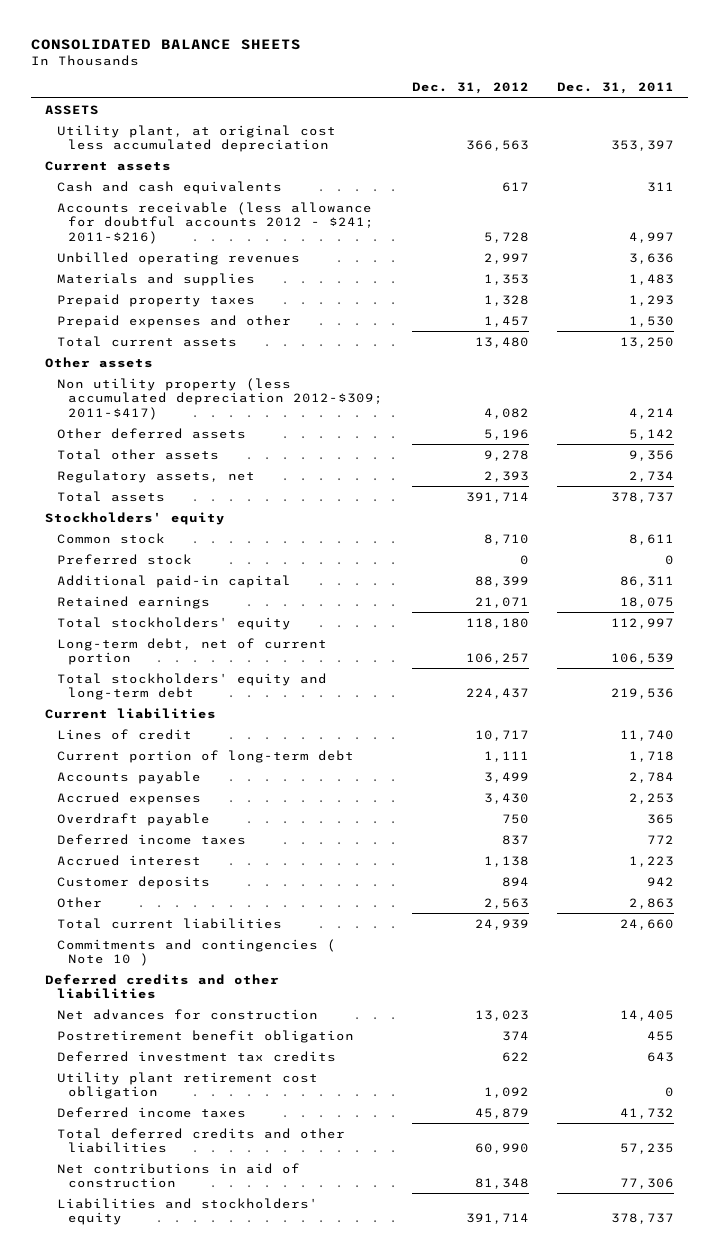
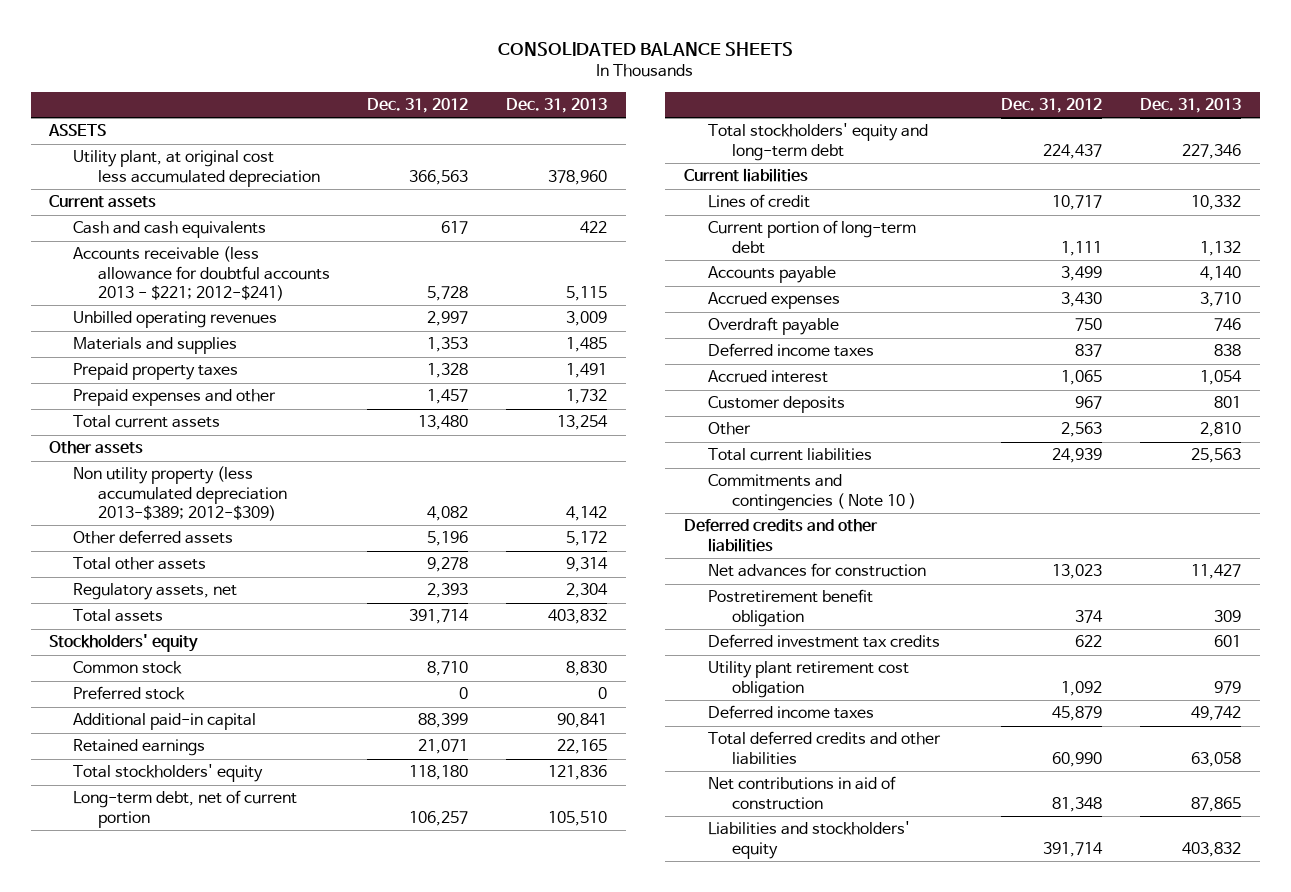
[557,82,675,95] Dec. 31, 2011 -> none
none -> [505,98,607,114] Dec. 31, 2013
[56,201,375,244] Accounts receivable (less allowance for doubtful accounts 2012 - $241; 2011-$216) -> [73,246,330,302] Accounts receivable (less allowance for doubtful accounts 2013 - $221; 2012-$241)
[56,377,384,420] Non utility property (less accumulated depreciation 2012-$309; 2011-$417) -> [73,466,287,522] Non utility property (less accumulated depreciation 2013-$389; 2012-$309)
[483,855,529,867] 1,138 -> [1061,370,1103,386] 1,065
[501,876,529,887] 894 -> [1075,396,1103,410] 967

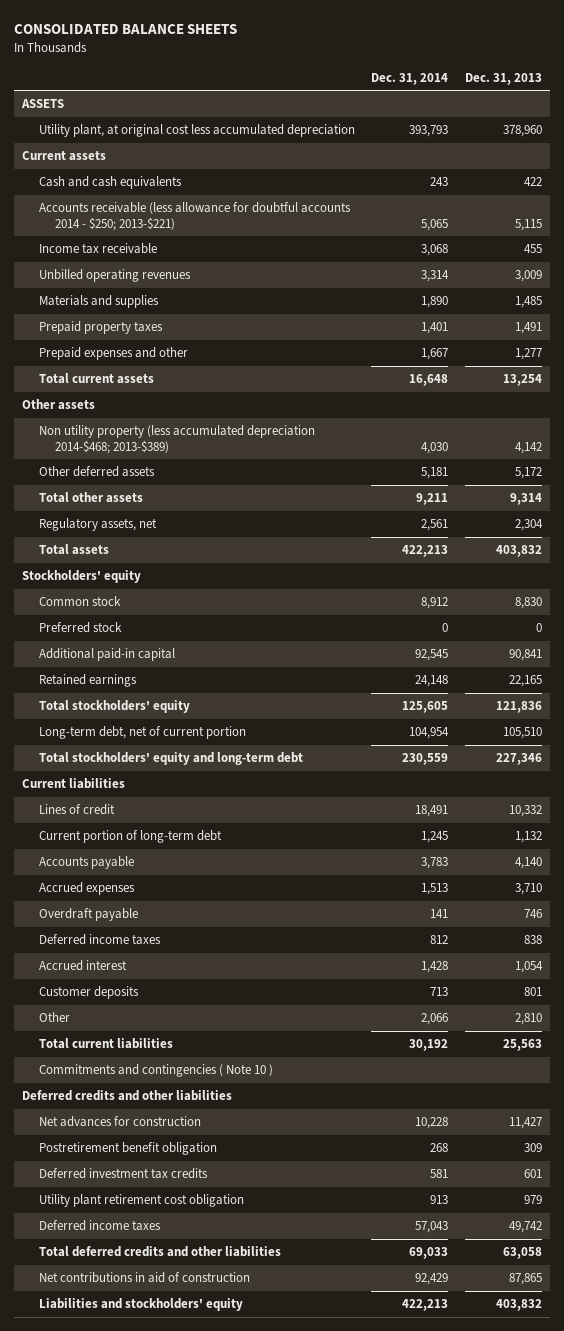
[367,98,469,114] Dec. 31, 2012 -> none
none -> [371,72,449,85] Dec. 31, 2014
[73,246,330,302] Accounts receivable (less allowance for doubtful accounts 2013 - $221; 2012-$241) -> [38,202,351,231] Accounts receivable (less allowance for doubtful accounts 2014 - $250; 2013-$221)
none -> [38,243,157,255] Income tax receivable
[565,389,607,405] 1,732 -> [514,348,542,361] 1,277
[73,466,287,522] Non utility property (less accumulated depreciation 2013-$389; 2012-$309) -> [38,425,315,454] Non utility property (less accumulated depreciation 2014-$468; 2013-$389)

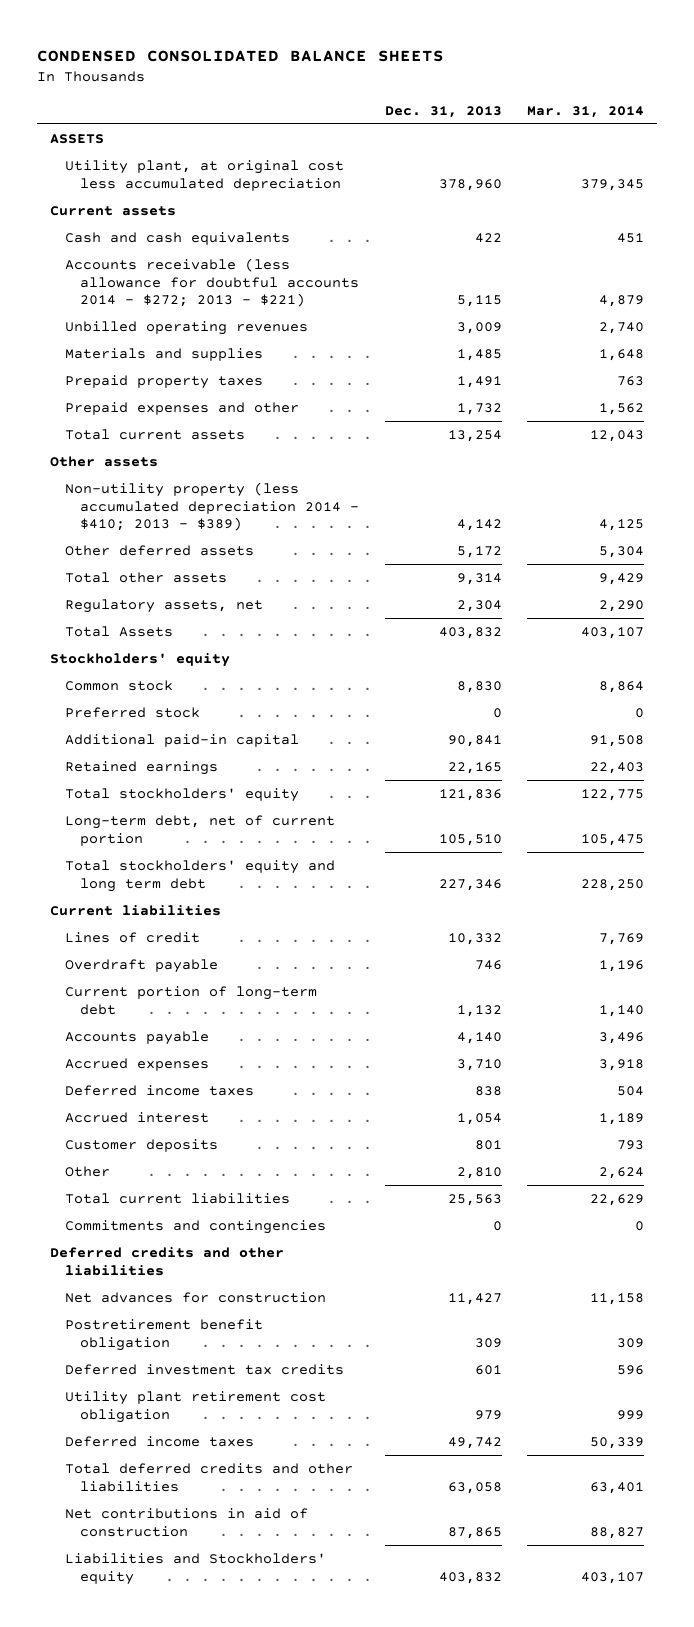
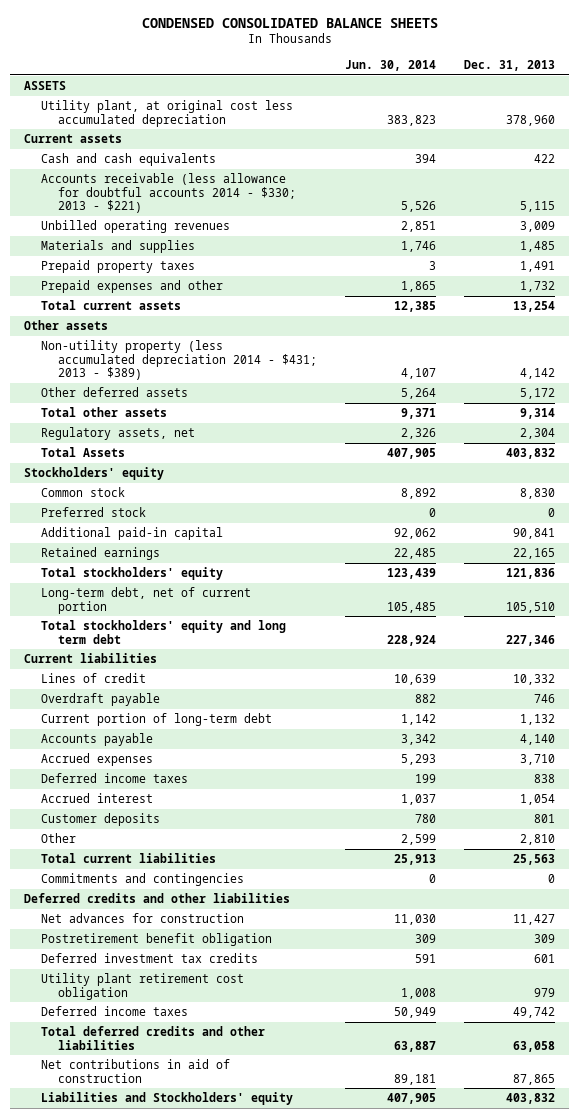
[527,105,645,118] Mar. 31, 2014 -> none
none -> [344,59,436,71] Jun. 30, 2014
[65,258,360,308] Accounts receivable (less allowance for doubtful accounts 2014 - $272; 2013 - $221) -> [40,173,296,214] Accounts receivable (less allowance for doubtful accounts 2014 - $330; 2013 - $221)
[65,482,360,532] Non-utility property (less accumulated depreciation 2014 - $410; 2013 - $389) -> [40,340,317,381] Non-utility property (less accumulated depreciation 2014 - $431; 2013 - $389)

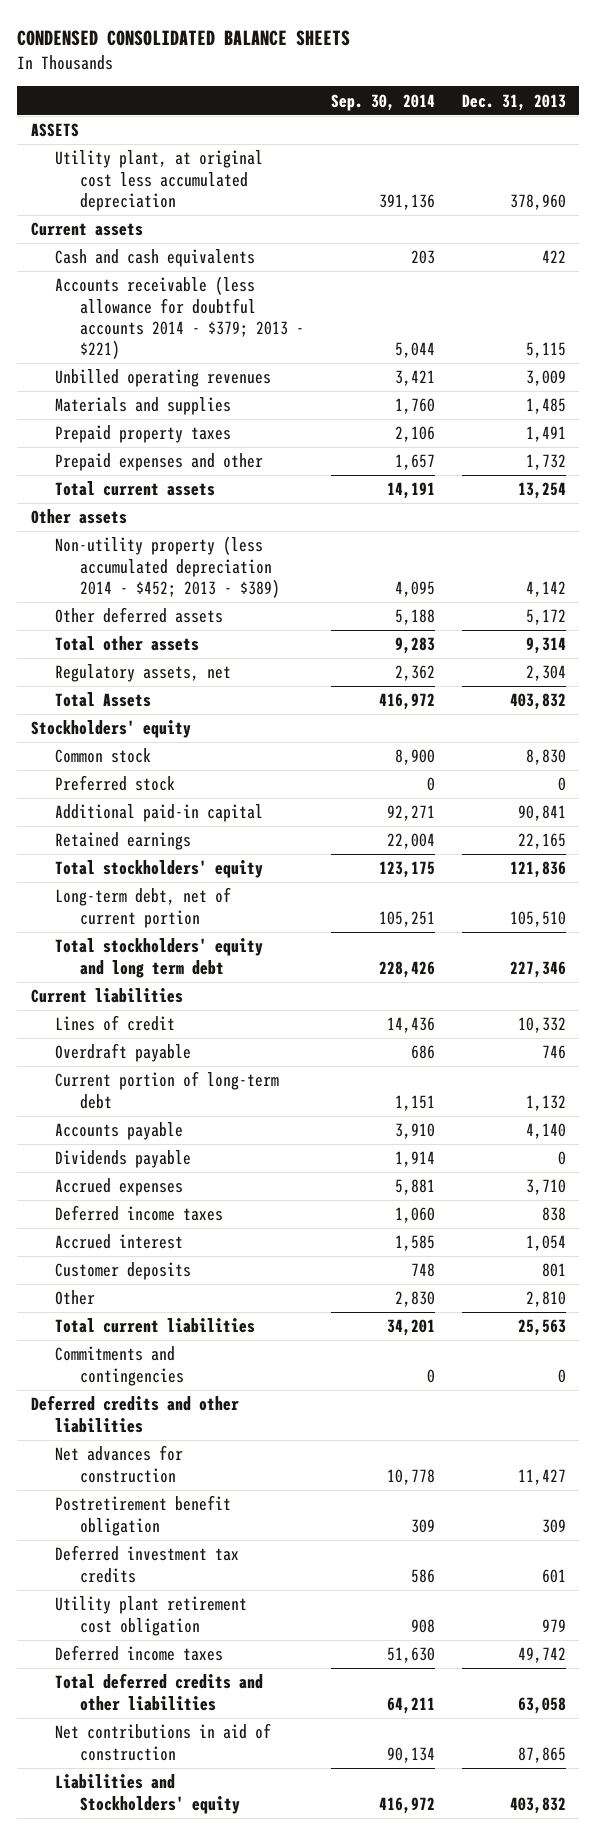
[344,59,436,71] Jun. 30, 2014 -> none
none -> [330,93,435,111] Sep. 30, 2014
[40,173,296,214] Accounts receivable (less allowance for doubtful accounts 2014 - $330; 2013 - $221) -> [55,276,304,360] Accounts receivable (less allowance for doubtful accounts 2014 - $379; 2013 - $221)
[40,340,317,381] Non-utility property (less accumulated depreciation 2014 - $431; 2013 - $389) -> [55,536,280,599] Non-utility property (less accumulated depreciation 2014 - $452; 2013 - $389)
none -> [55,1150,192,1169] Dividends payable

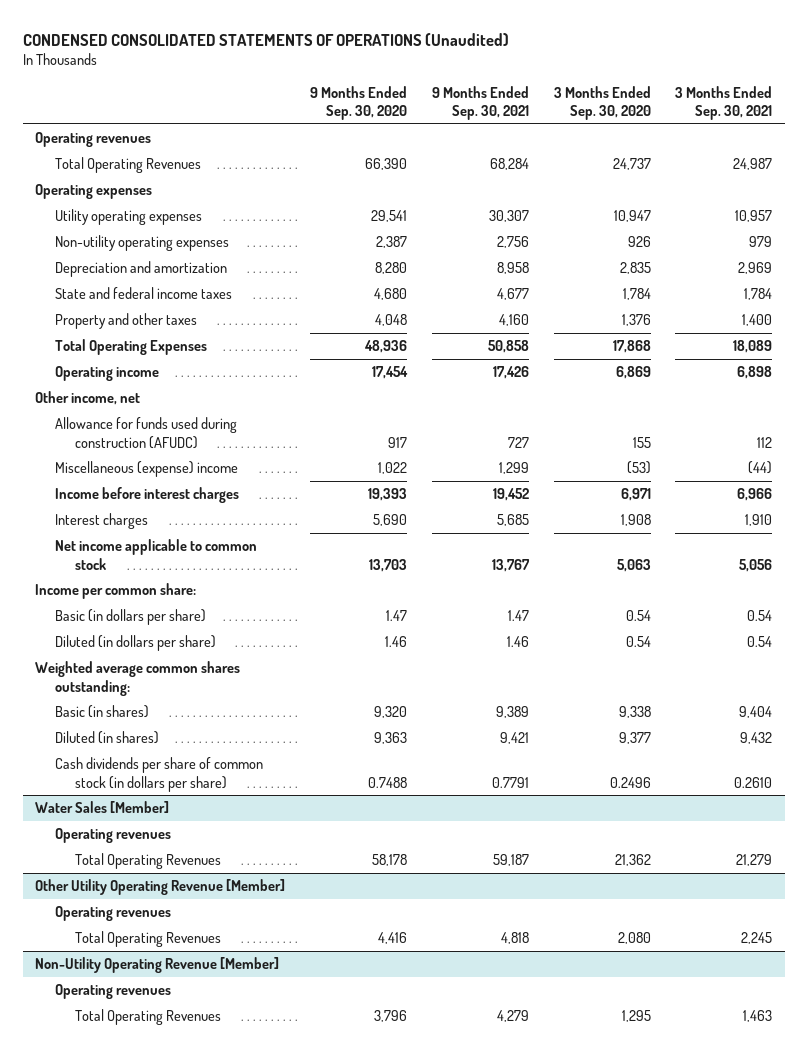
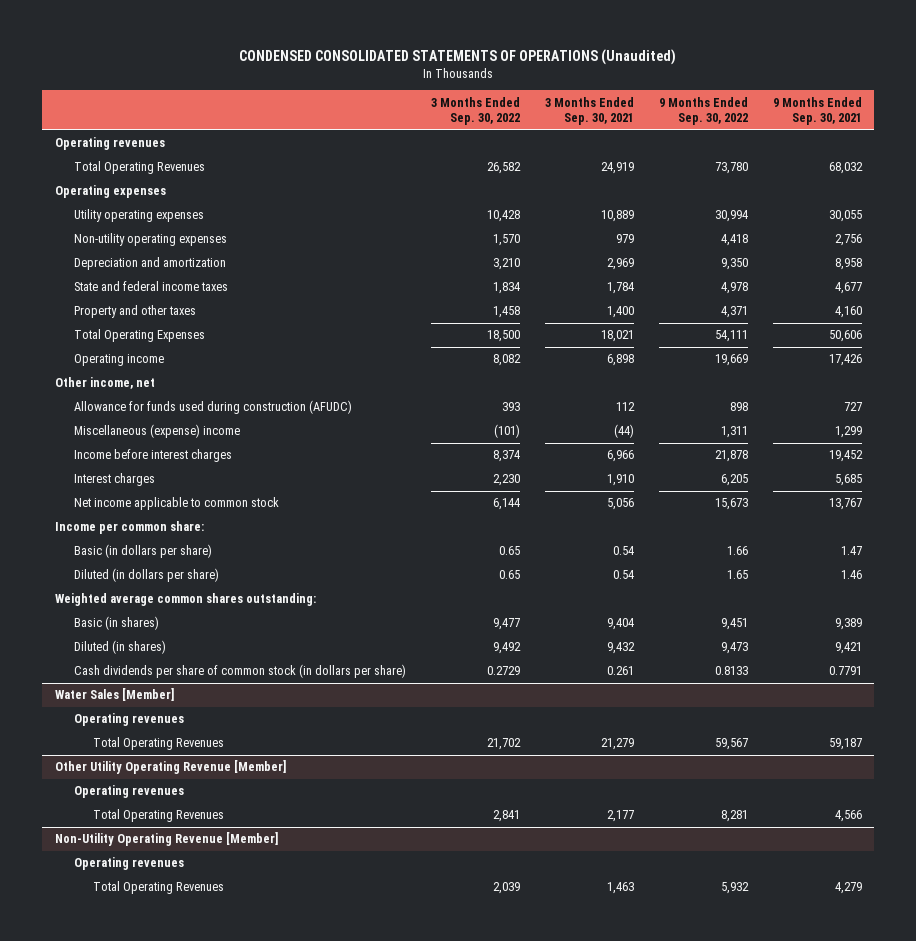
[310,85,408,121] 9 Months Ended Sep. 30, 2020 -> none
[553,85,651,121] 3 Months Ended Sep. 30, 2020 -> none
none -> [430,96,520,126] 3 Months Ended Sep. 30, 2022
none -> [658,96,748,126] 9 Months Ended Sep. 30, 2022
[489,158,529,171] 68,284 -> [828,162,863,175] 68,032
[733,158,773,171] 24,987 -> [600,162,634,175] 24,919
[488,210,529,223] 30,307 -> [828,210,862,223] 30,055
[735,210,773,223] 10,957 -> [600,210,634,223] 10,889
[487,340,529,354] 50,858 -> [828,330,862,343] 50,606
[733,340,773,354] 18,089 -> [600,330,634,343] 18,021
[734,776,773,788] 0.2610 -> [606,666,634,676] 0.261
[500,932,529,945] 4,818 -> [834,810,862,823] 4,566
[741,932,773,945] 2,245 -> [606,810,634,823] 2,177

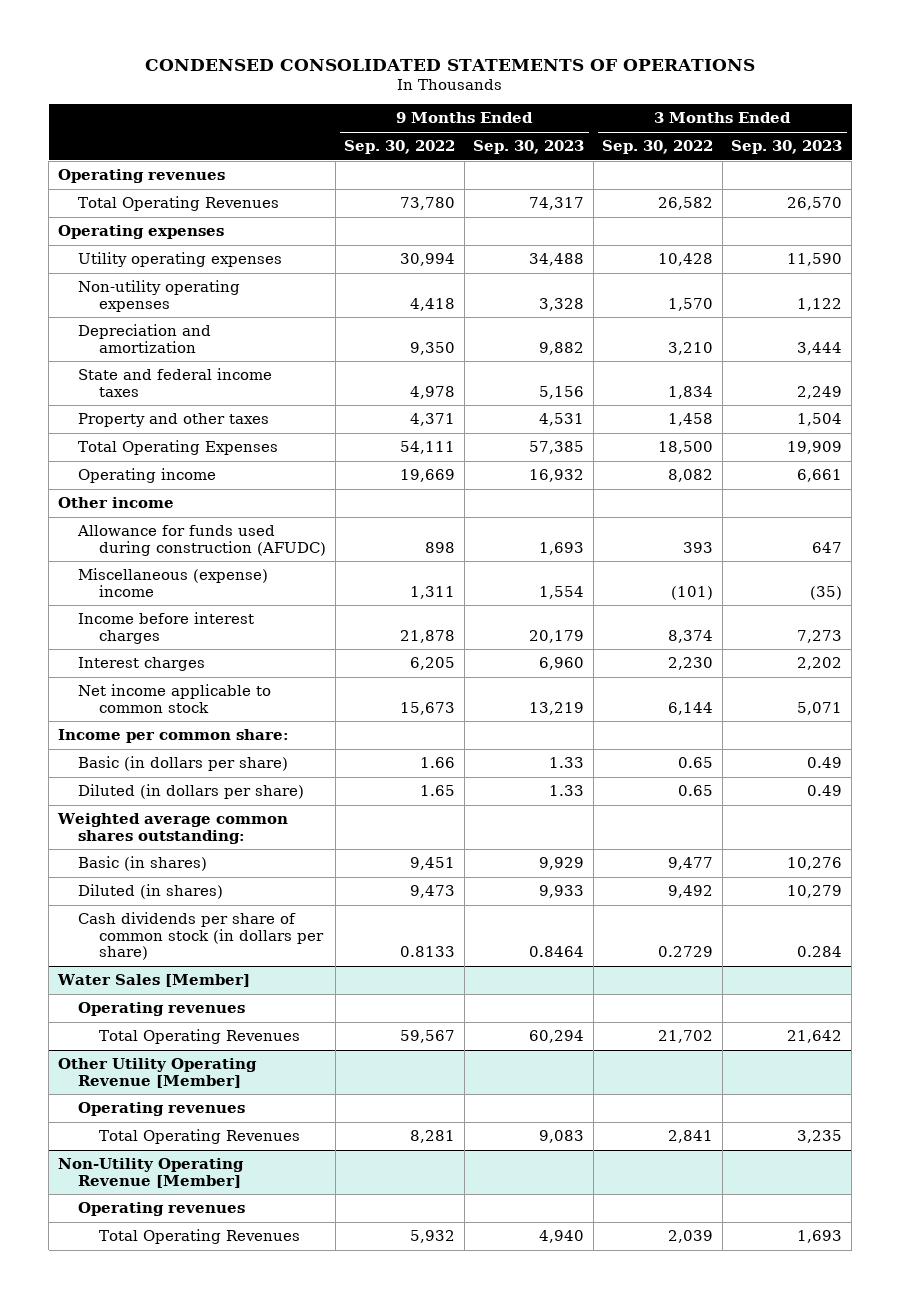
[239,49,677,66] CONDENSED CONSOLIDATED STATEMENTS OF OPERATIONS (Unaudited) -> [145,58,756,71] CONDENSED CONSOLIDATED STATEMENTS OF OPERATIONS
[544,96,634,126] 3 Months Ended Sep. 30, 2021 -> none
[772,96,862,126] 9 Months Ended Sep. 30, 2021 -> none
none -> [473,140,585,155] Sep. 30, 2023
none -> [731,140,843,155] Sep. 30, 2023
[54,377,155,390] Other income, net -> [57,497,174,509] Other income

